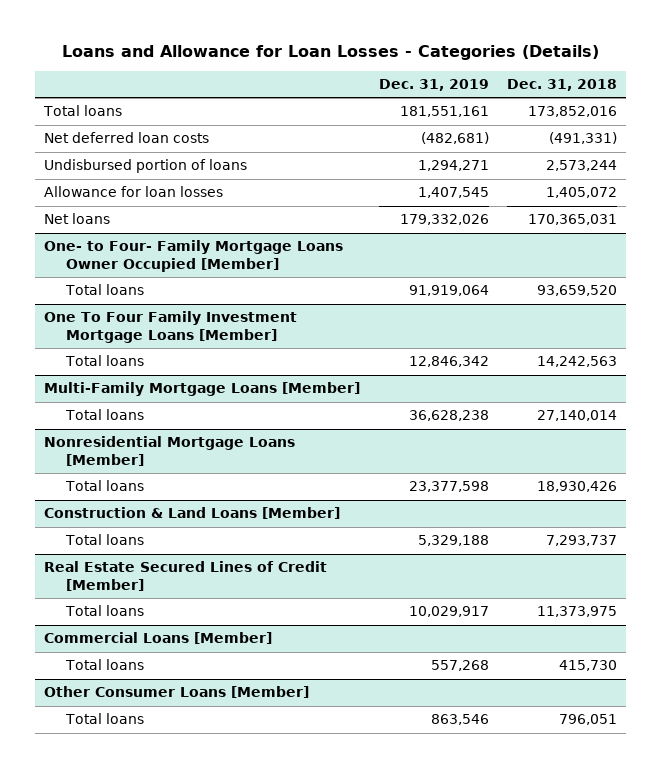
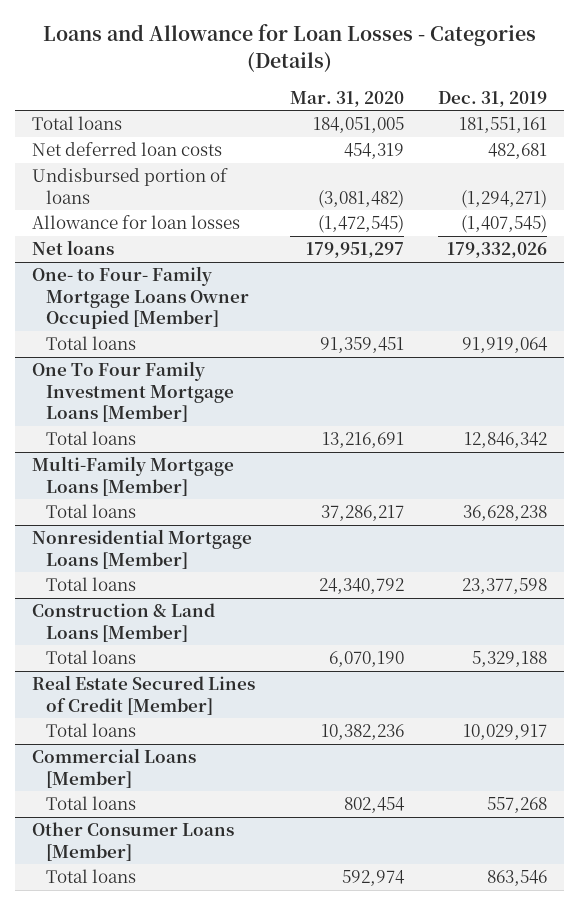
[506,79,617,92] Dec. 31, 2018 -> none
none -> [289,90,404,107] Mar. 31, 2020
[420,132,489,145] (482,681) -> [487,143,547,160] 482,681
[417,160,489,172] 1,294,271 -> [460,189,547,208] (1,294,271)
[417,187,489,199] 1,407,545 -> [460,215,547,234] (1,407,545)

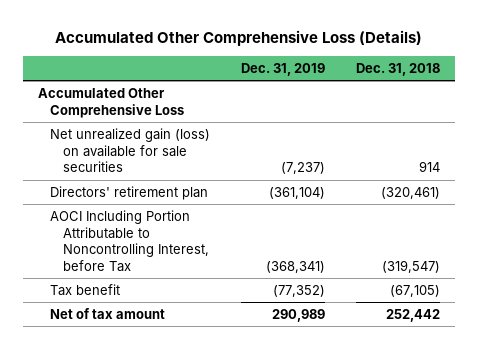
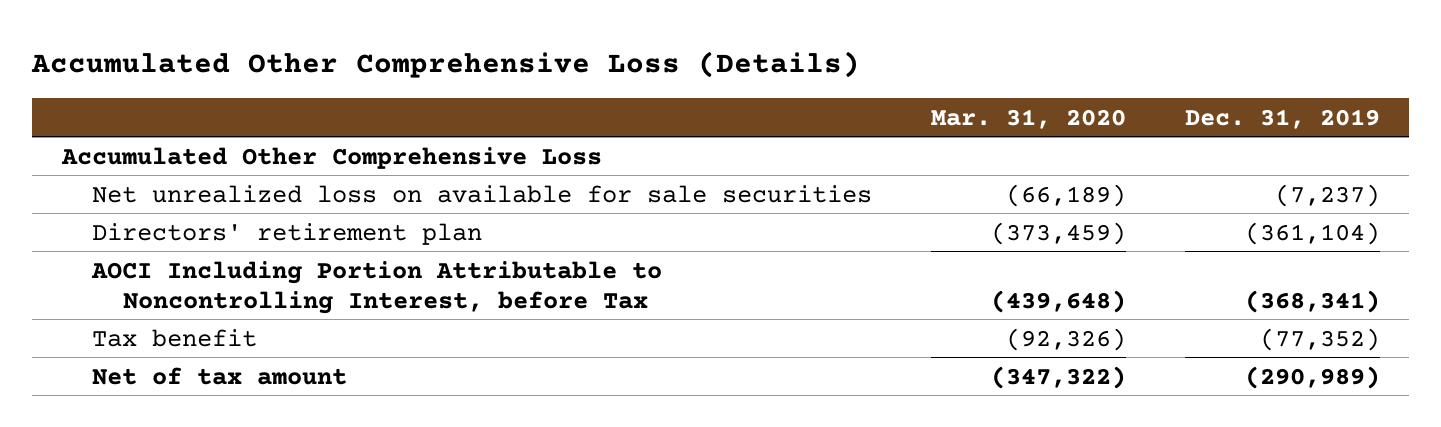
[355,62,440,76] Dec. 31, 2018 -> none
none -> [930,108,1126,129] Mar. 31, 2020
[50,127,211,173] Net unrealized gain (loss) on available for sale securities -> [92,184,873,203] Net unrealized loss on available for sale securities
[272,308,326,322] 290,989 -> [1244,365,1380,389] (290,989)

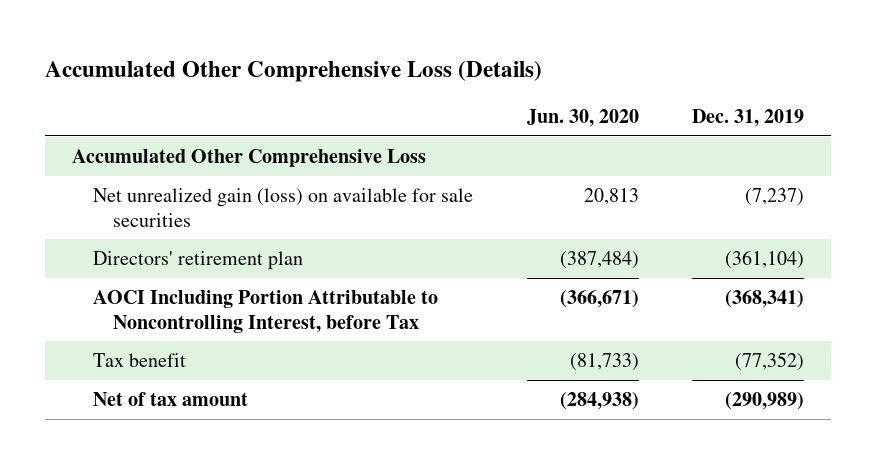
[930,108,1126,129] Mar. 31, 2020 -> none
none -> [526,108,639,127] Jun. 30, 2020
[92,184,873,203] Net unrealized loss on available for sale securities -> [92,188,473,227] Net unrealized gain (loss) on available for sale securities

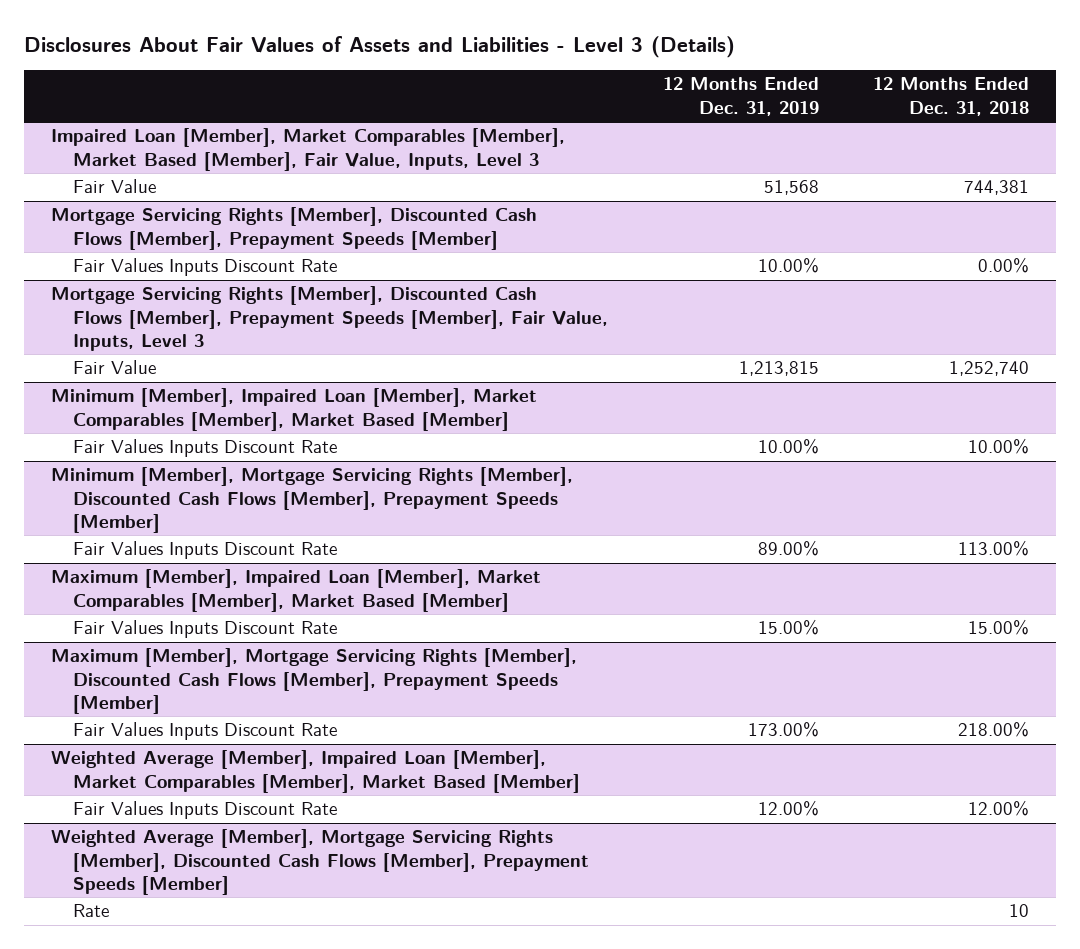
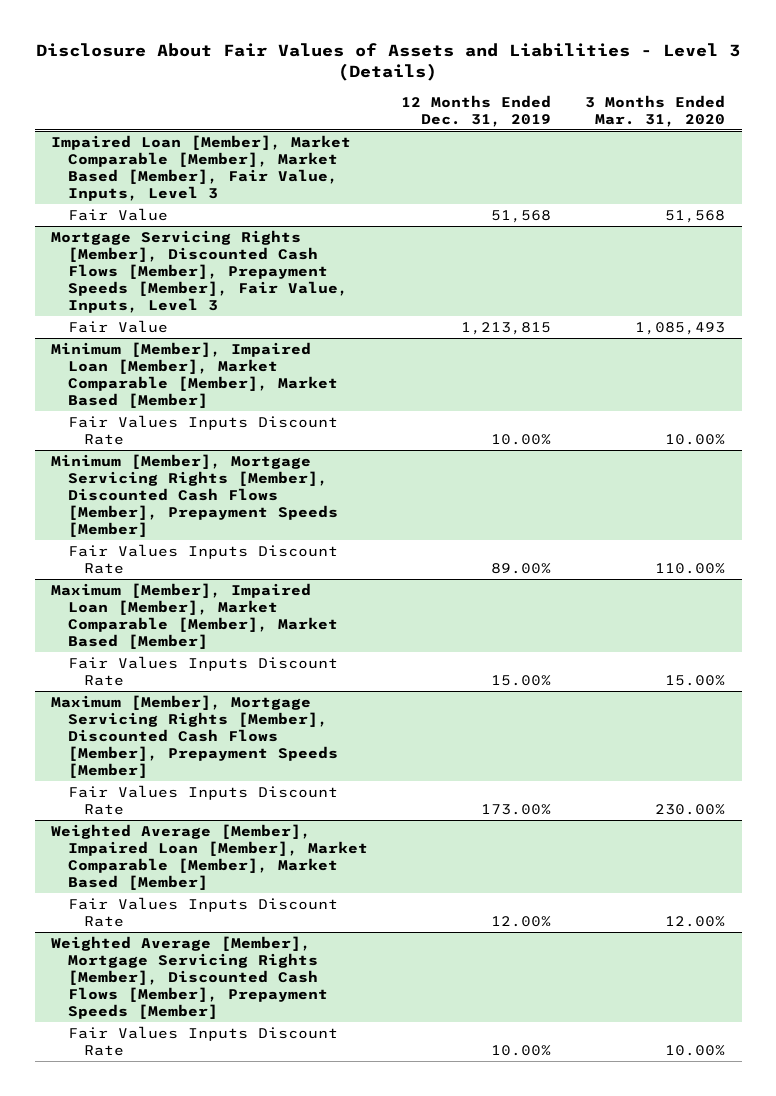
[23,35,735,58] Disclosures About Fair Values of Assets and Liabilities - Level 3 (Details) -> [36,43,741,82] Disclosure About Fair Values of Assets and Liabilities - Level 3 (Details)
[873,77,1030,116] 12 Months Ended Dec. 31, 2018 -> none
none -> [584,94,725,127] 3 Months Ended Mar. 31, 2020
[50,128,565,171] Impaired Loan [Member], Market Comparables [Member], Market Based [Member], Fair Value, Inputs, Level 3 -> [51,134,352,202] Impaired Loan [Member], Market Comparable [Member], Market Based [Member], Fair Value, Inputs, Level 3
[50,207,537,250] Mortgage Servicing Rights [Member], Discounted Cash Flows [Member], Prepayment Speeds [Member] -> none
[73,258,338,277] Fair Values Inputs Discount Rate -> none
[50,388,537,431] Minimum [Member], Impaired Loan [Member], Market Comparables [Member], Market Based [Member] -> [51,341,338,409] Minimum [Member], Impaired Loan [Member], Market Comparable [Member], Market Based [Member]
[50,569,541,612] Maximum [Member], Impaired Loan [Member], Market Comparables [Member], Market Based [Member] -> [51,582,338,650] Maximum [Member], Impaired Loan [Member], Market Comparable [Member], Market Based [Member]
[50,750,581,793] Weighted Average [Member], Impaired Loan [Member], Market Comparables [Member], Market Based [Member] -> [51,823,368,891] Weighted Average [Member], Impaired Loan [Member], Market Comparable [Member], Market Based [Member]
[73,904,110,918] Rate -> none
none -> [67,1025,338,1056] Fair Values Inputs Discount Rate

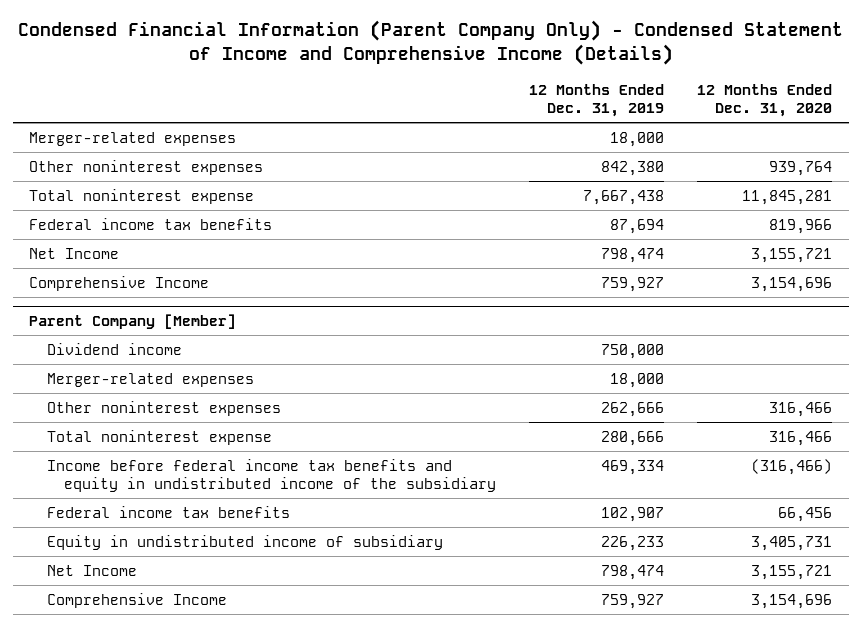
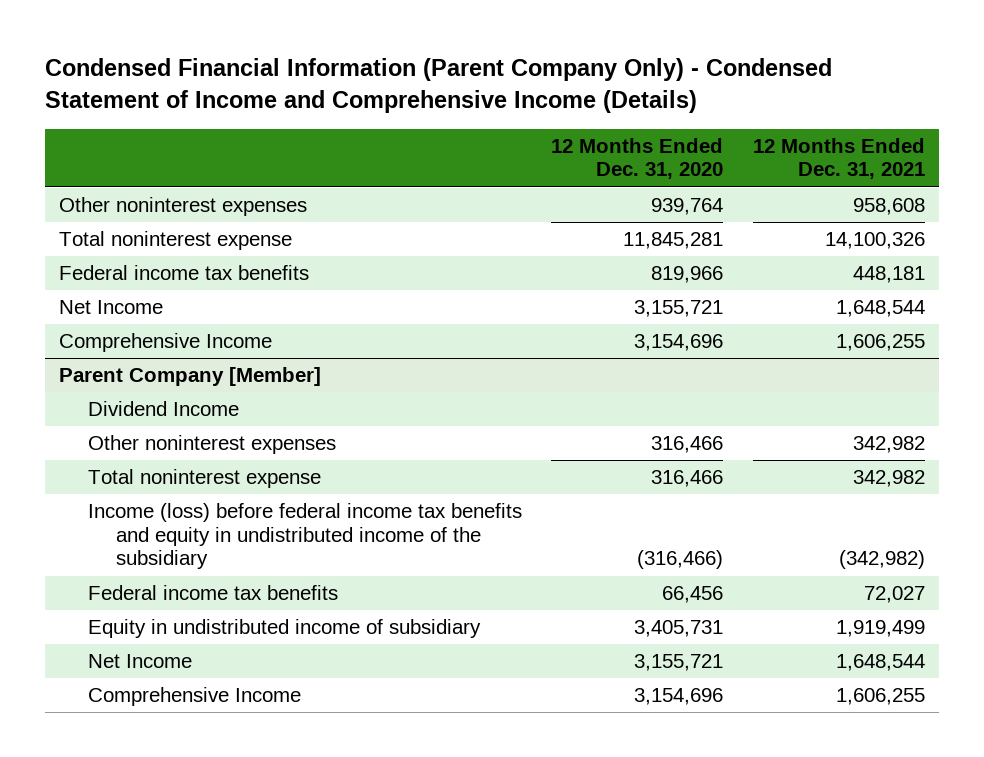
[529,83,665,117] 12 Months Ended Dec. 31, 2019 -> none
none -> [752,137,925,180] 12 Months Ended Dec. 31, 2021
[29,131,237,146] Merger-related expenses -> none
[46,372,254,387] Merger-related expenses -> none
[46,342,182,355] Dividend income -> [87,401,239,417] Dividend Income
[46,458,497,493] Income before federal income tax benefits and equity in undistributed income of the subsidiary -> [87,503,522,570] Income (loss) before federal income tax benefits and equity in undistributed income of the subsidiary

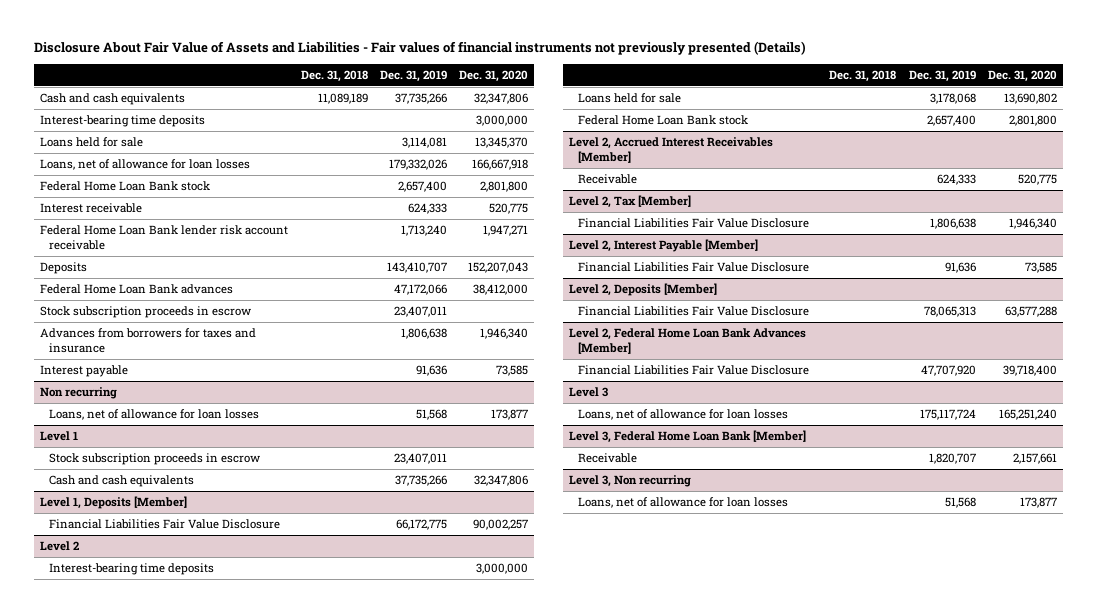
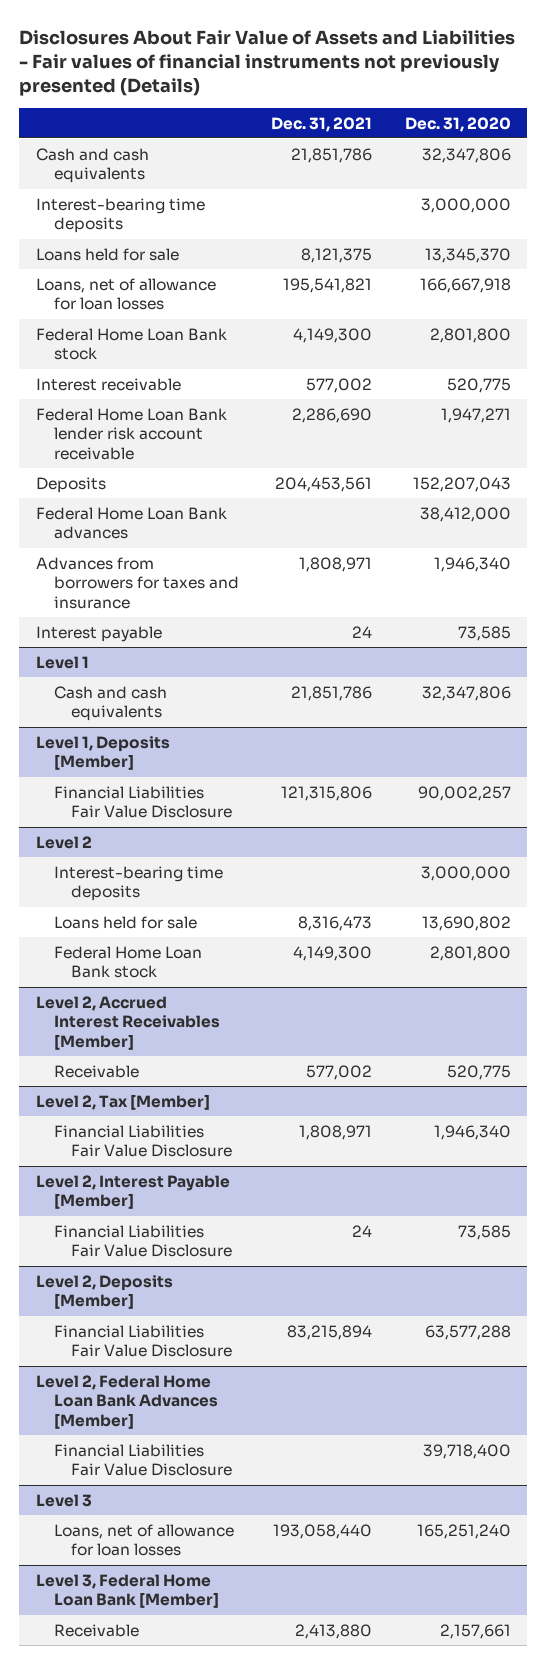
[34,41,807,56] Disclosure About Fair Value of Assets and Liabilities - Fair values of financial instruments not previously presented (Details) -> [19,29,516,97] Disclosures About Fair Value of Assets and Liabilities - Fair values of financial instruments not previously presented (Details)
[300,69,368,82] Dec. 31, 2018 -> none
[379,69,447,82] Dec. 31, 2019 -> none
none -> [271,116,373,132] Dec. 31, 2021
[40,306,252,319] Stock subscription proceeds in escrow -> none
[40,387,118,400] Non recurring -> none
[49,409,260,421] Loans, net of allowance for loan losses -> none
[49,453,261,466] Stock subscription proceeds in escrow -> none
[569,475,692,488] Level 3, Non recurring -> none
[578,497,789,509] Loans, net of allowance for loan losses -> none

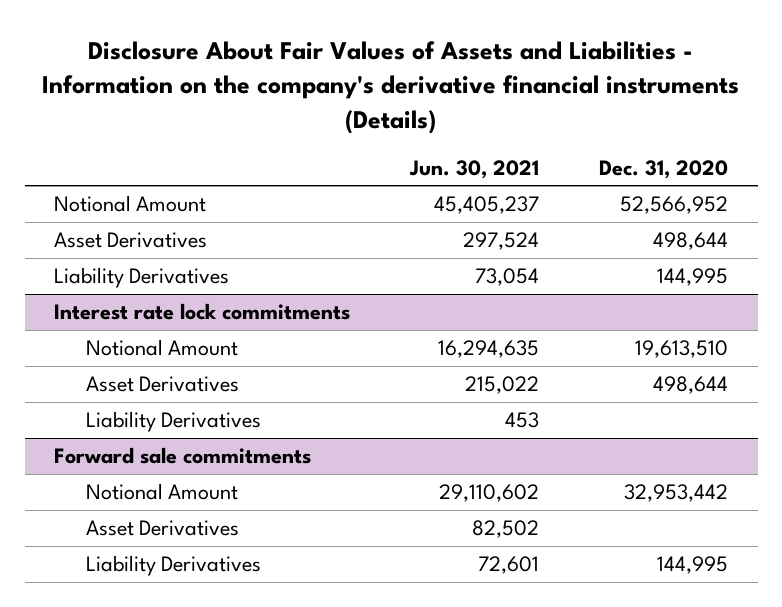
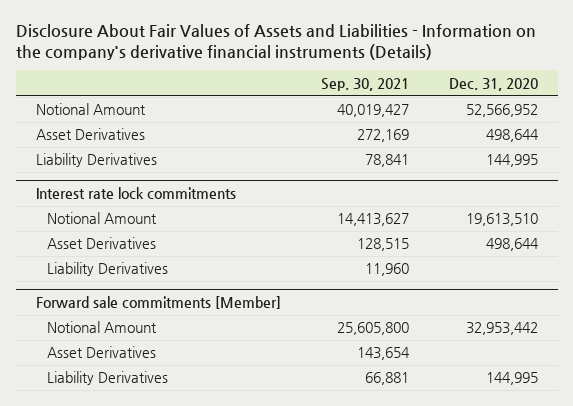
[409,159,540,179] Jun. 30, 2021 -> none
none -> [320,77,409,91] Sep. 30, 2021
[54,447,312,465] Forward sale commitments -> [35,295,281,309] Forward sale commitments [Member]

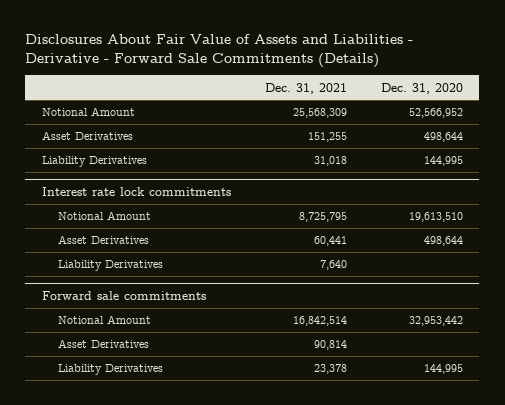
[15,24,536,61] Disclosure About Fair Values of Assets and Liabilities - Information on the company's derivative financial instruments (Details) -> [25,34,414,69] Disclosures About Fair Value of Assets and Liabilities - Derivative - Forward Sale Commitments (Details)
[320,77,409,91] Sep. 30, 2021 -> none
none -> [264,82,347,94] Dec. 31, 2021
[35,295,281,309] Forward sale commitments [Member] -> [42,290,207,300] Forward sale commitments

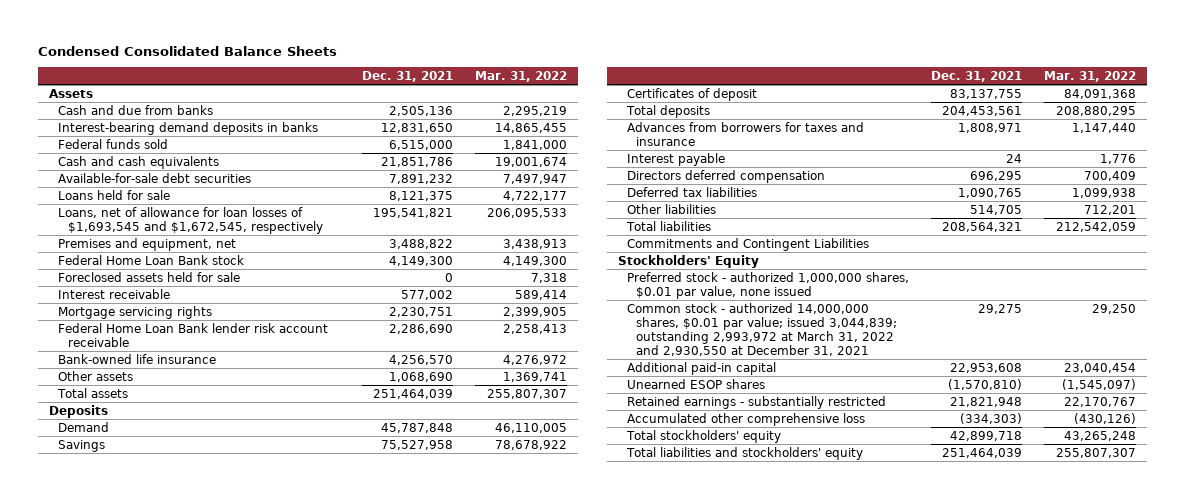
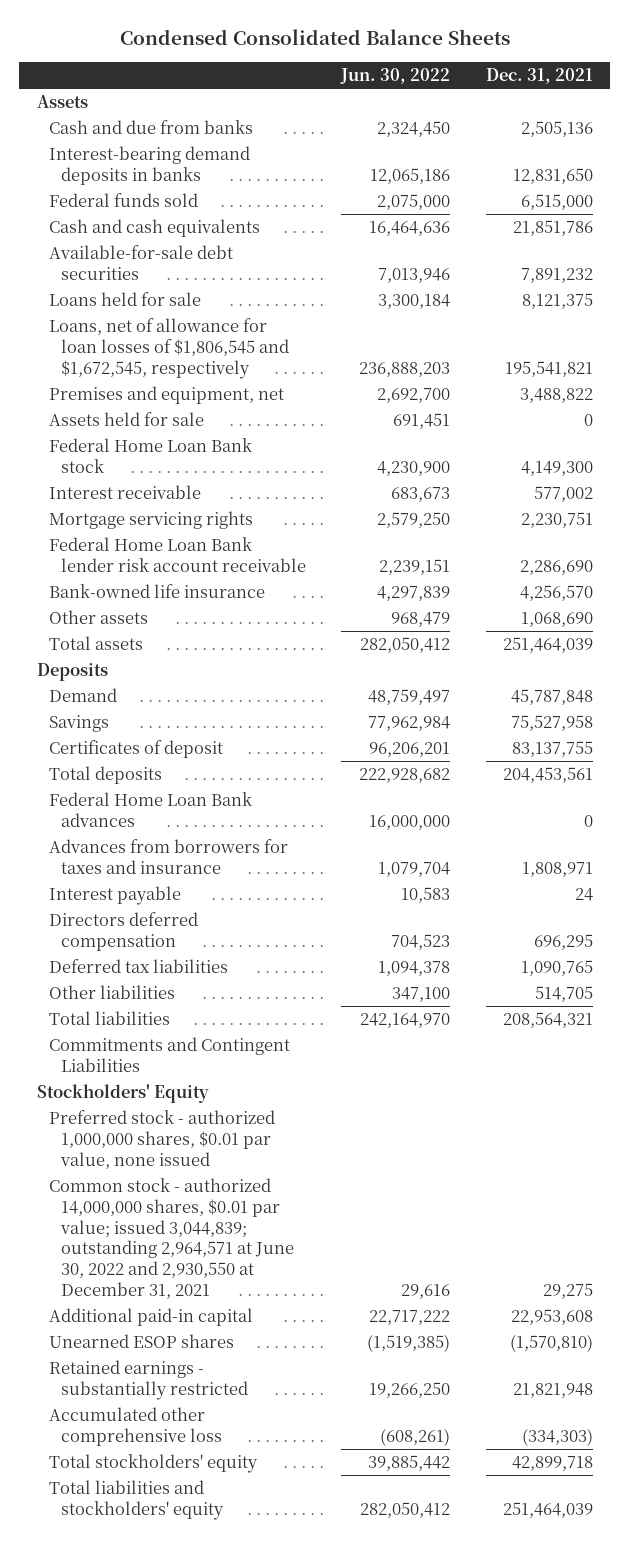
[475,70,568,82] Mar. 31, 2022 -> none
none -> [340,68,451,85] Jun. 30, 2022
[58,206,323,234] Loans, net of allowance for loan losses of $1,693,545 and $1,672,545, respectively -> [49,318,290,379] Loans, net of allowance for loan losses of $1,806,545 and $1,672,545, respectively
none -> [49,412,205,427] Assets held for sale
[58,271,241,282] Foreclosed assets held for sale -> none
none -> [49,792,253,827] Federal Home Loan Bank advances
[627,302,898,356] Common stock - authorized 14,000,000 shares, $0.01 par value; issued 3,044,839; outstanding 2,993,972 at March 31, 2022 and 2,930,550 at December 31, 2021 -> [49,1178,295,1299] Common stock - authorized 14,000,000 shares, $0.01 par value; issued 3,044,839; outstanding 2,964,571 at June 30, 2022 and 2,930,550 at December 31, 2021

